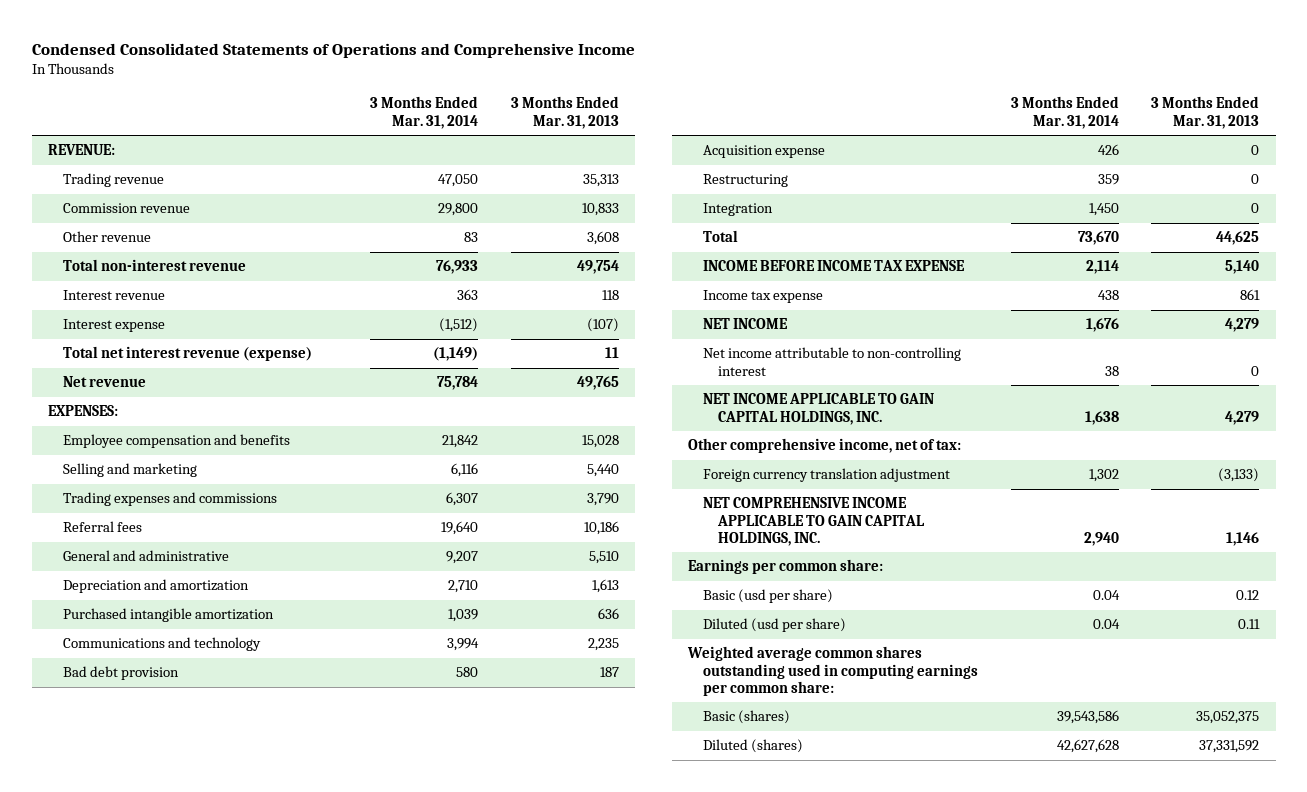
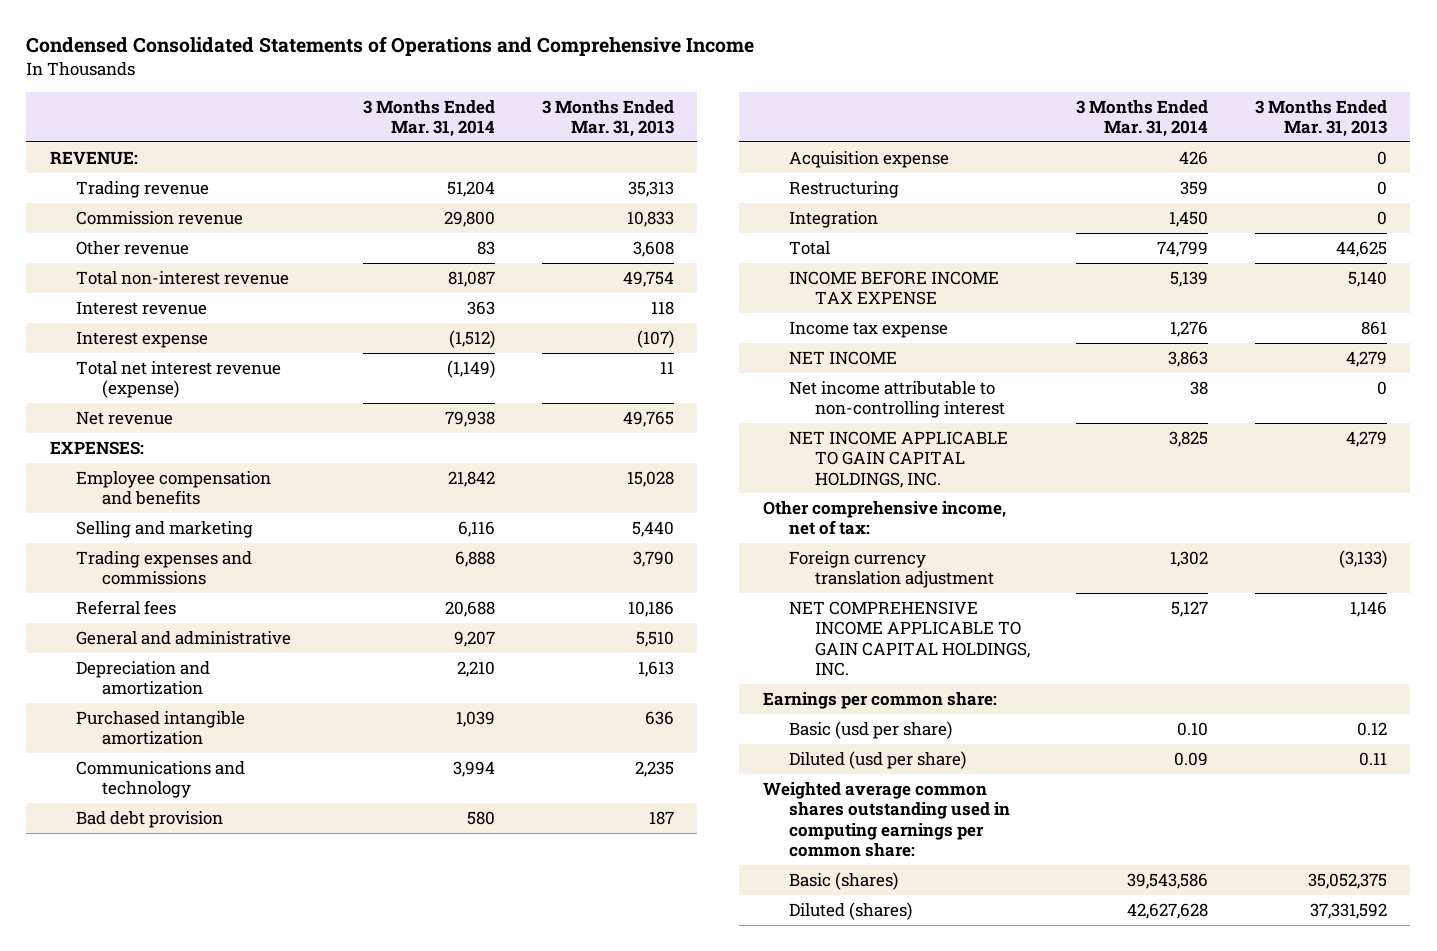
[438,174,479,188] 47,050 -> [447,180,496,197] 51,204
[436,260,479,275] 76,933 -> [448,270,496,287] 81,087
[437,376,479,391] 75,784 -> [445,410,496,427] 79,938
[446,492,479,507] 6,307 -> [455,550,496,567] 6,888
[441,521,479,536] 19,640 -> [445,600,496,617] 20,688
[448,580,479,594] 2,710 -> [457,660,496,677] 2,210
[1077,231,1119,246] 73,670 -> [1157,240,1209,257] 74,799
[1085,260,1119,275] 2,114 -> [1170,270,1209,287] 5,139
[1097,290,1119,301] 438 -> [1170,320,1209,337] 1,276
[1085,318,1119,333] 1,676 -> [1168,350,1209,367] 3,863
[1084,410,1119,425] 1,638 -> [1169,430,1209,447] 3,825
[1083,531,1119,546] 2,940 -> [1171,600,1209,617] 5,127
[1092,590,1120,601] 0.04 -> [1177,721,1209,736] 0.10
[1092,619,1120,630] 0.04 -> [1174,751,1209,766] 0.09

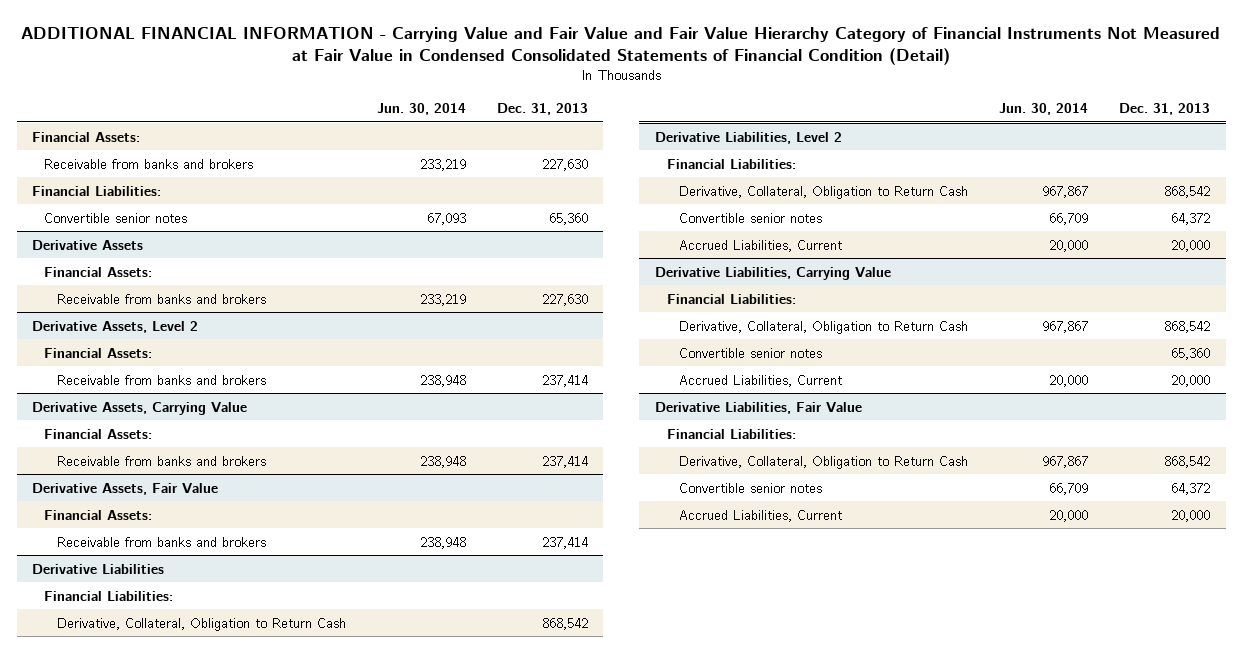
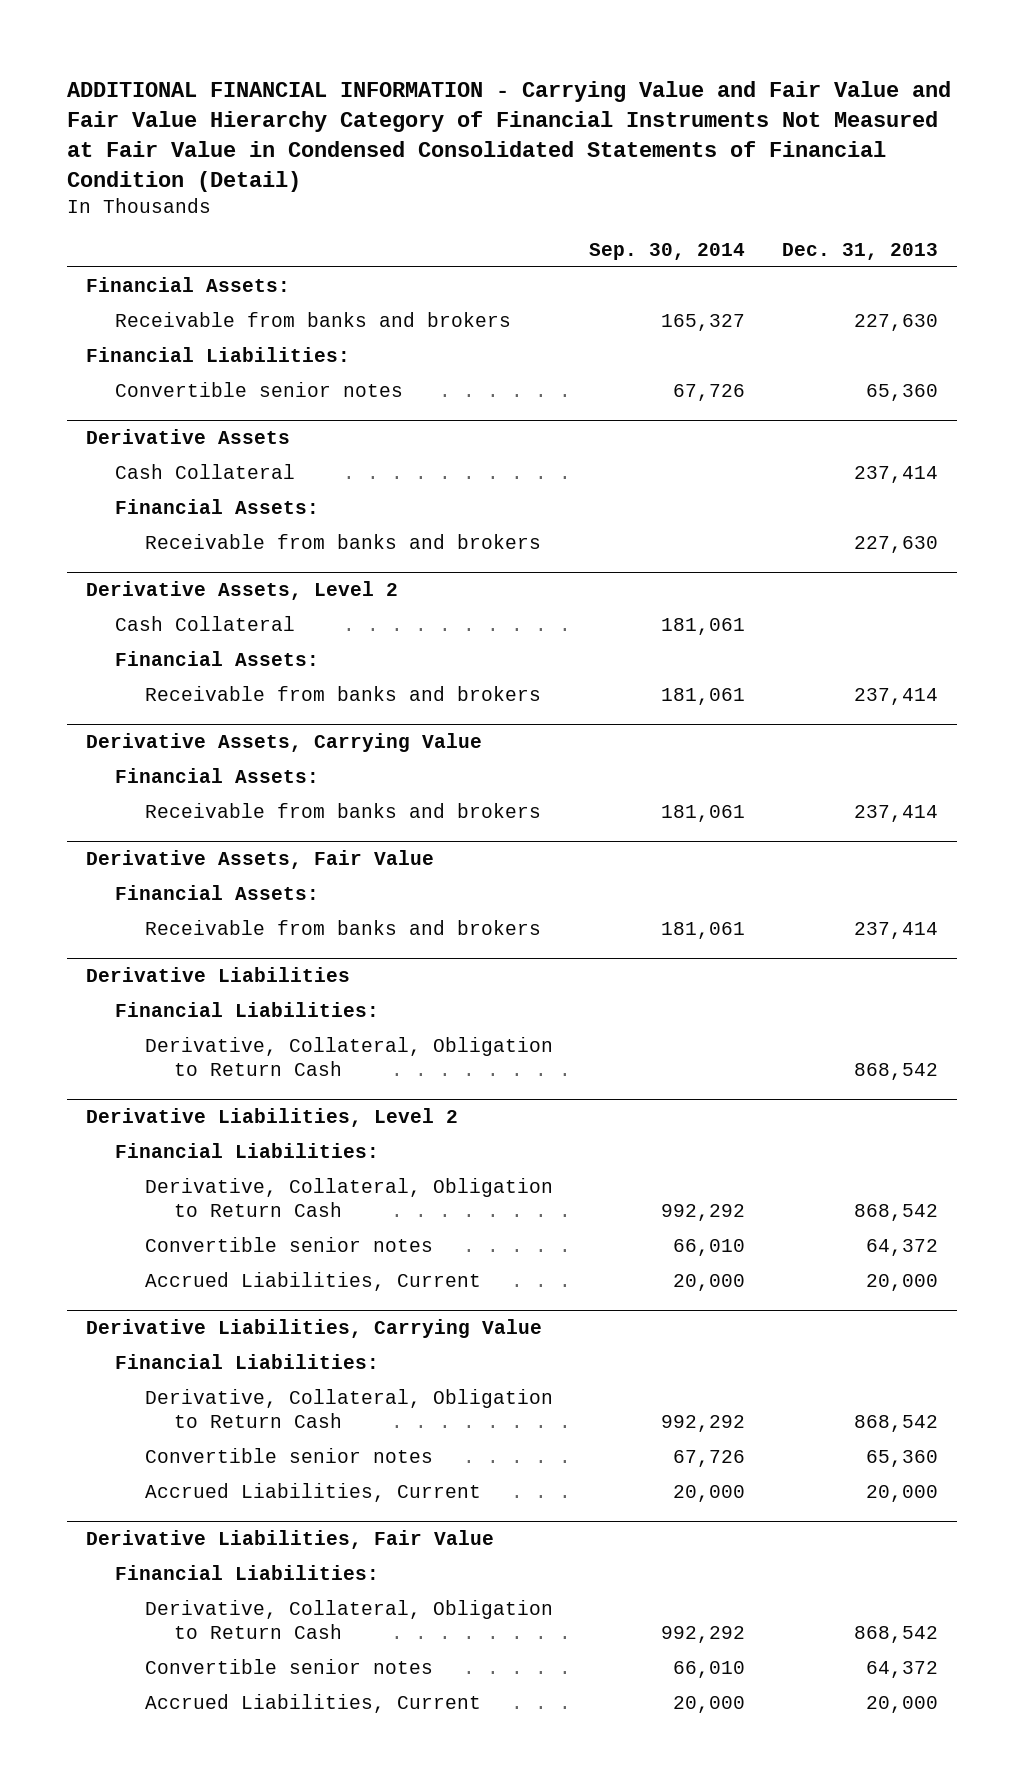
[376,102,466,115] Jun. 30, 2014 -> none
none -> [589,243,746,261] Sep. 30, 2014
none -> [115,463,296,479] Cash Collateral
none -> [115,615,296,631] Cash Collateral

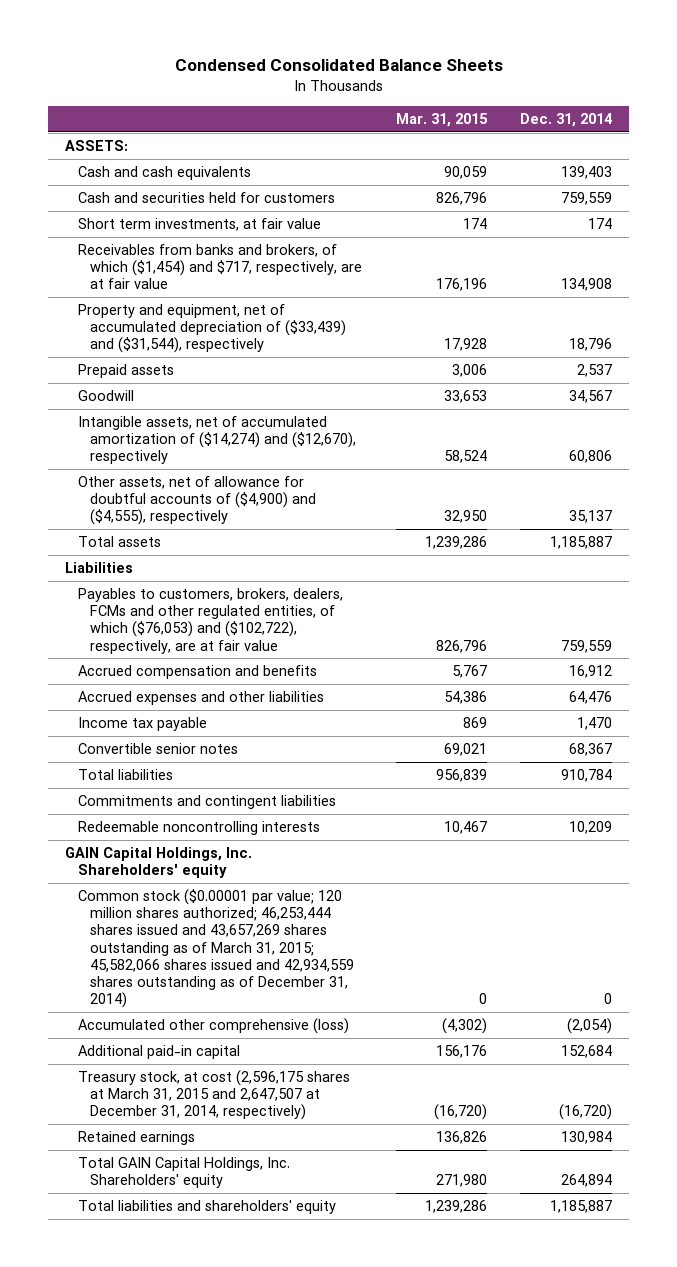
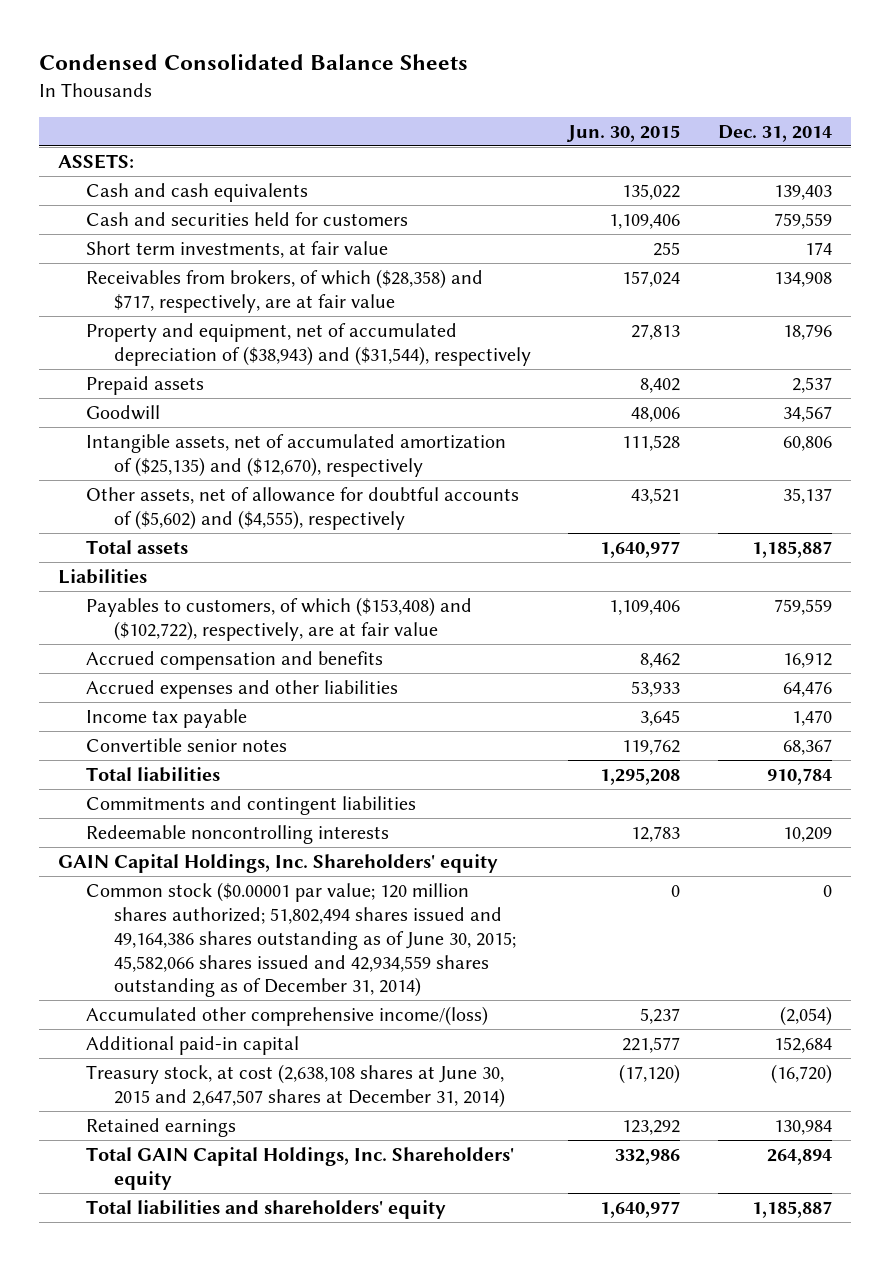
[395,112,488,127] Mar. 31, 2015 -> none
none -> [566,124,681,142] Jun. 30, 2015
[77,244,363,290] Receivables from banks and brokers, of which ($1,454) and $717, respectively, are at fair value -> [85,268,483,313] Receivables from brokers, of which ($28,358) and $717, respectively, are at fair value
[77,304,347,354] Property and equipment, net of accumulated depreciation of ($33,439) and ($31,544), respectively -> [85,322,531,366] Property and equipment, net of accumulated depreciation of ($38,943) and ($31,544), respectively
[77,416,357,465] Intangible assets, net of accumulated amortization of ($14,274) and ($12,670), respectively -> [85,433,506,477] Intangible assets, net of accumulated amortization of ($25,135) and ($12,670), respectively
[77,476,317,526] Other assets, net of allowance for doubtful accounts of ($4,900) and ($4,555), respectively -> [85,486,519,530] Other assets, net of allowance for doubtful accounts of ($5,602) and ($4,555), respectively
[77,588,343,654] Payables to customers, brokers, dealers, FCMs and other regulated entities, of which ($76,053) and ($102,722), respectively, are at fair value -> [85,596,472,641] Payables to customers, of which ($153,408) and ($102,722), respectively, are at fair value
[77,889,355,1009] Common stock ($0.00001 par value; 120 million shares authorized; 46,253,444 shares issued and 43,657,269 shares outstanding as of March 31, 2015; 45,582,066 shares issued and 42,934,559 shares outstanding as of December 31, 2014) -> [85,881,516,998] Common stock ($0.00001 par value; 120 million shares authorized; 51,802,494 shares issued and 49,164,386 shares outstanding as of June 30, 2015; 45,582,066 shares issued and 42,934,559 shares outstanding as of December 31, 2014)
[77,1018,349,1035] Accumulated other comprehensive (loss) -> [85,1005,488,1026] Accumulated other comprehensive income/(loss)
[77,1070,350,1121] Treasury stock, at cost (2,596,175 shares at March 31, 2015 and 2,647,507 at December 31, 2014, respectively) -> [85,1063,505,1108] Treasury stock, at cost (2,638,108 shares at June 30, 2015 and 2,647,507 shares at December 31, 2014)

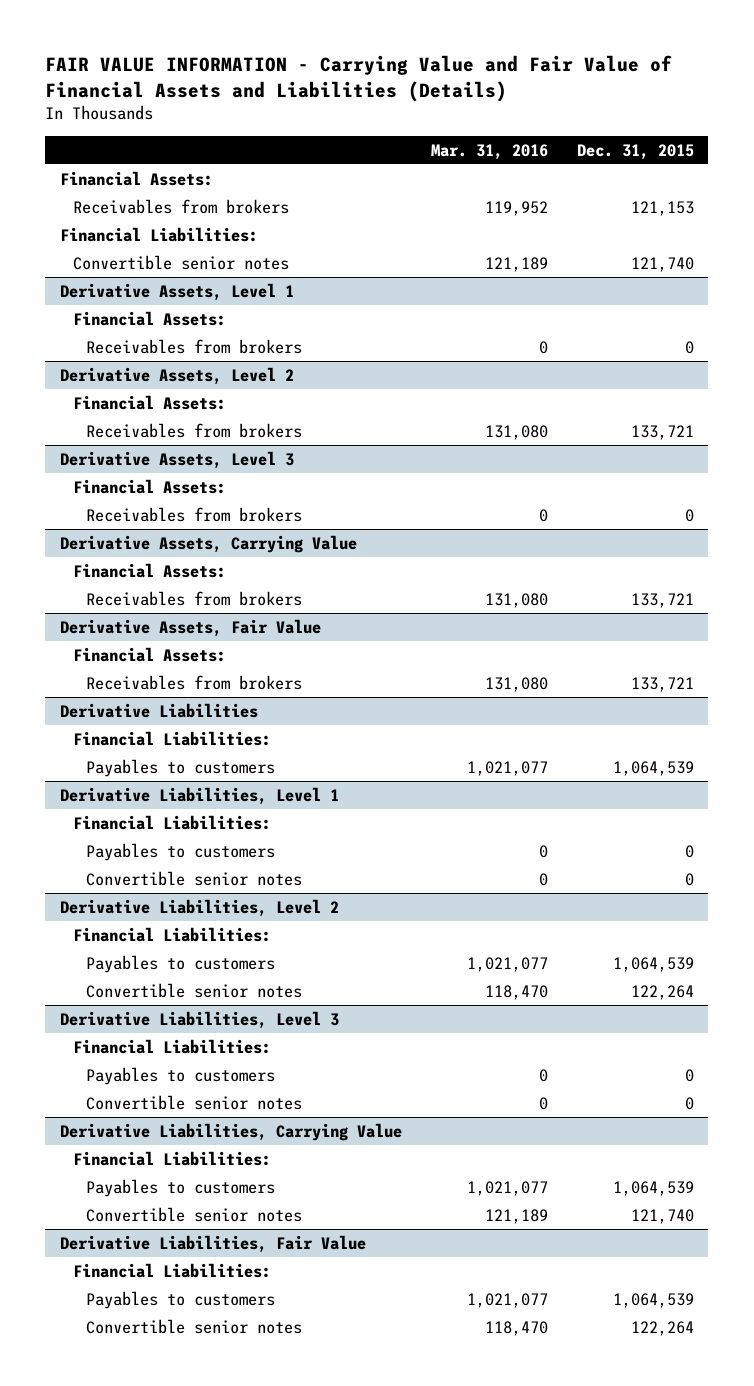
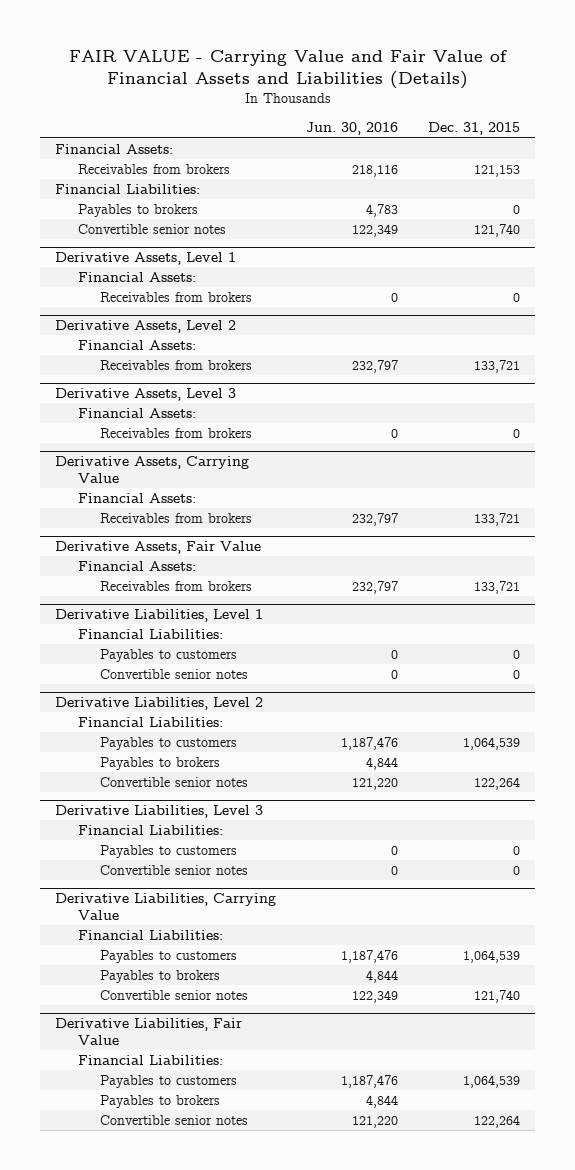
[45,55,673,102] FAIR VALUE INFORMATION - Carrying Value and Fair Value of Financial Assets and Liabilities (Details) -> [68,50,507,90] FAIR VALUE - Carrying Value and Fair Value of Financial Assets and Liabilities (Details)
[430,143,548,160] Mar. 31, 2016 -> none
none -> [306,122,399,136] Jun. 30, 2016
none -> [77,203,198,217] Payables to brokers
[59,702,258,718] Derivative Liabilities -> none
[72,730,271,746] Financial Liabilities: -> none
[85,758,275,777] Payables to customers -> none
none -> [100,756,221,770] Payables to brokers
none -> [100,969,221,983] Payables to brokers
none -> [100,1094,221,1108] Payables to brokers

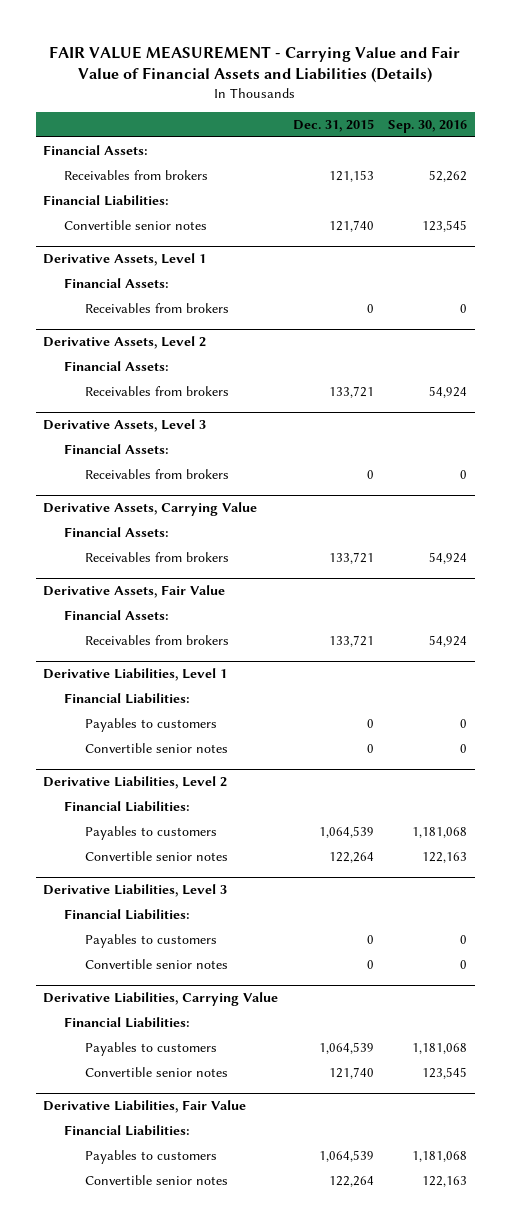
[68,50,507,90] FAIR VALUE - Carrying Value and Fair Value of Financial Assets and Liabilities (Details) -> [49,45,461,84] FAIR VALUE MEASUREMENT - Carrying Value and Fair Value of Financial Assets and Liabilities (Details)
[306,122,399,136] Jun. 30, 2016 -> none
none -> [388,119,468,133] Sep. 30, 2016
[77,203,198,217] Payables to brokers -> none
[100,756,221,770] Payables to brokers -> none
[100,969,221,983] Payables to brokers -> none
[100,1094,221,1108] Payables to brokers -> none

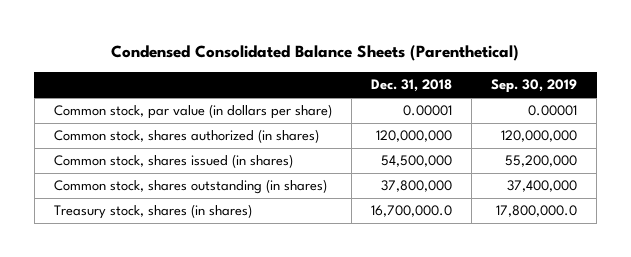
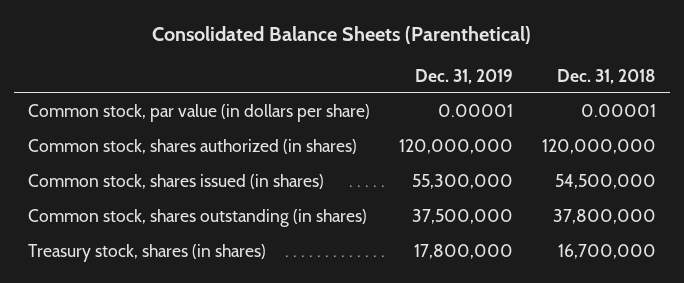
[111,45,520,62] Condensed Consolidated Balance Sheets (Parenthetical) -> [151,25,531,44] Consolidated Balance Sheets (Parenthetical)
[491,79,578,94] Sep. 30, 2019 -> none
none -> [414,68,513,84] Dec. 31, 2019
[370,205,452,218] 16,700,000.0 -> [557,244,656,260] 16,700,000

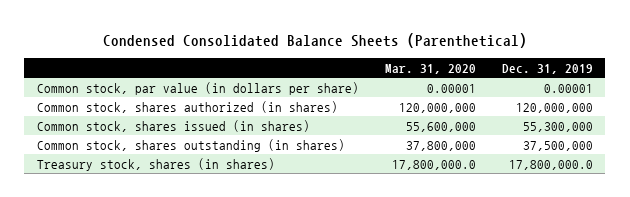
[151,25,531,44] Consolidated Balance Sheets (Parenthetical) -> [102,32,527,48] Condensed Consolidated Balance Sheets (Parenthetical)
[556,68,656,84] Dec. 31, 2018 -> none
none -> [384,63,476,74] Mar. 31, 2020
[413,244,513,260] 17,800,000 -> [508,159,593,170] 17,800,000.0

